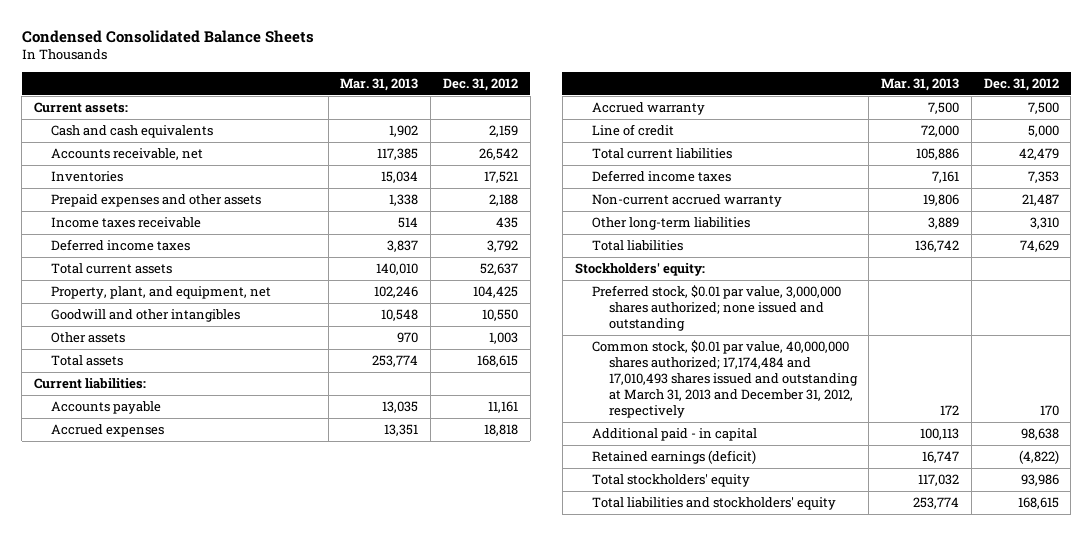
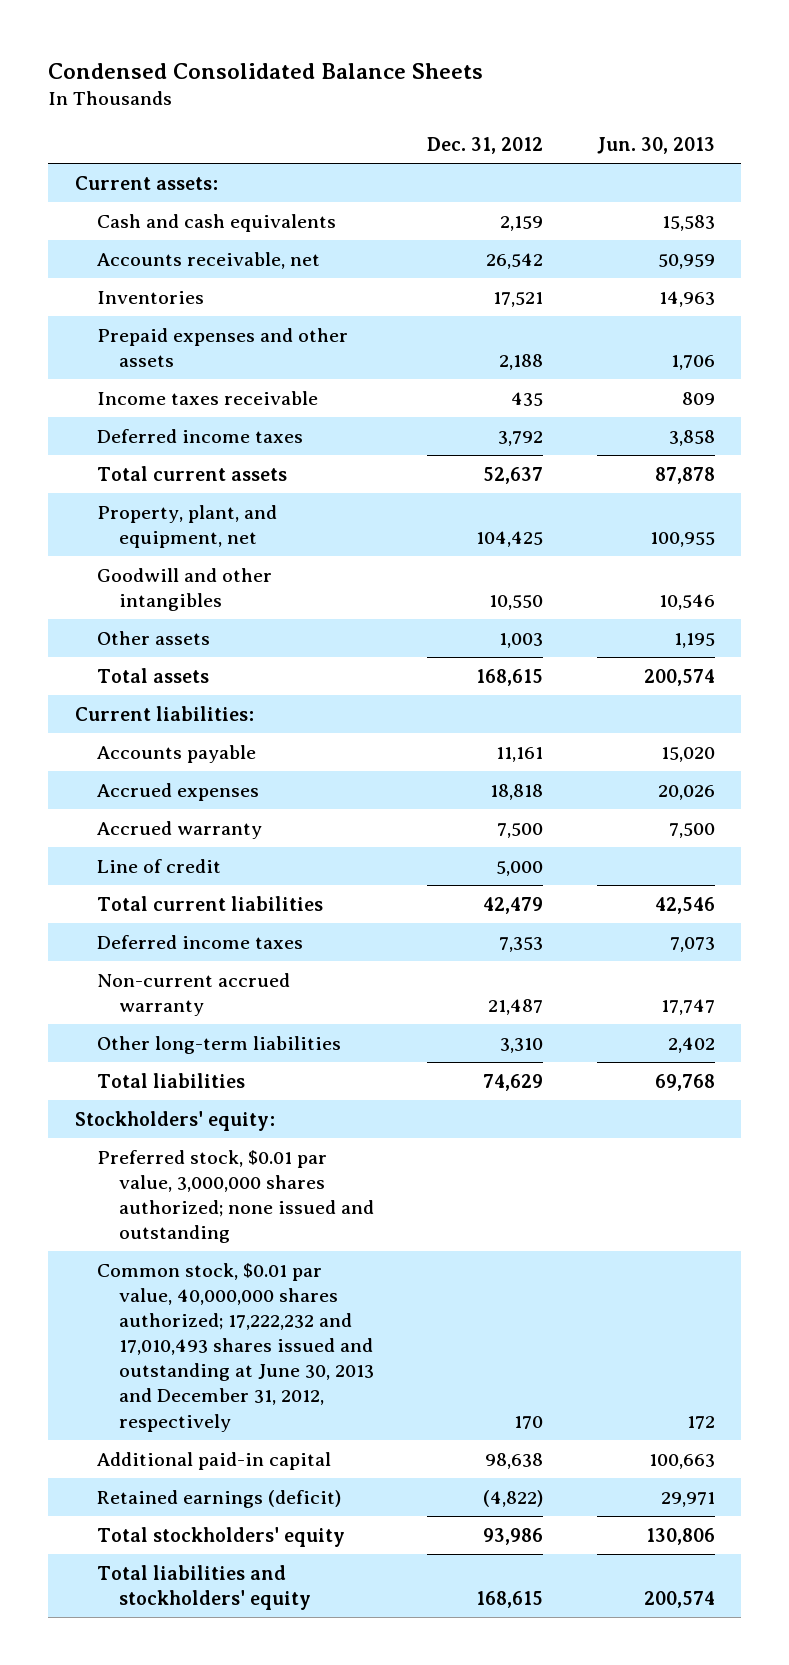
[340,77,419,91] Mar. 31, 2013 -> none
none -> [596,136,715,154] Jun. 30, 2013
[591,340,858,419] Common stock, $0.01 par value, 40,000,000 shares authorized; 17,174,484 and 17,010,493 shares issued and outstanding at March 31, 2013 and December 31, 2012, respectively -> [96,1262,375,1432] Common stock, $0.01 par value, 40,000,000 shares authorized; 17,222,232 and 17,010,493 shares issued and outstanding at June 30, 2013 and December 31, 2012, respectively
[591,428,757,442] Additional paid - in capital -> [96,1451,331,1470] Additional paid-in capital

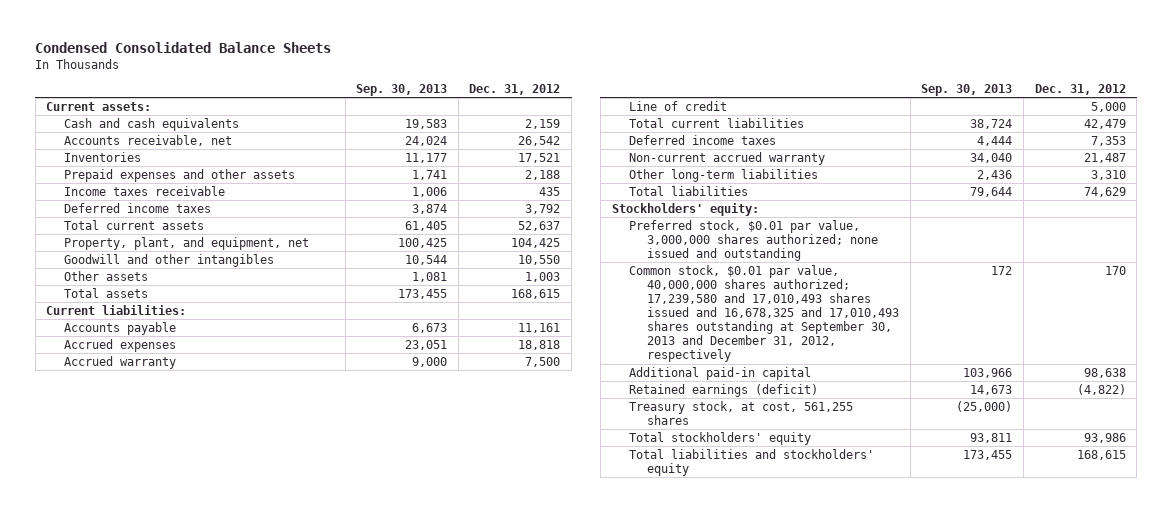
[596,136,715,154] Jun. 30, 2013 -> none
none -> [356,84,448,97] Sep. 30, 2013
[96,1262,375,1432] Common stock, $0.01 par value, 40,000,000 shares authorized; 17,222,232 and 17,010,493 shares issued and outstanding at June 30, 2013 and December 31, 2012, respectively -> [629,264,900,363] Common stock, $0.01 par value, 40,000,000 shares authorized; 17,239,580 and 17,010,493 shares issued and 16,678,325 and 17,010,493 shares outstanding at September 30, 2013 and December 31, 2012, respectively
none -> [629,400,854,425] Treasury stock, at cost, 561,255 shares

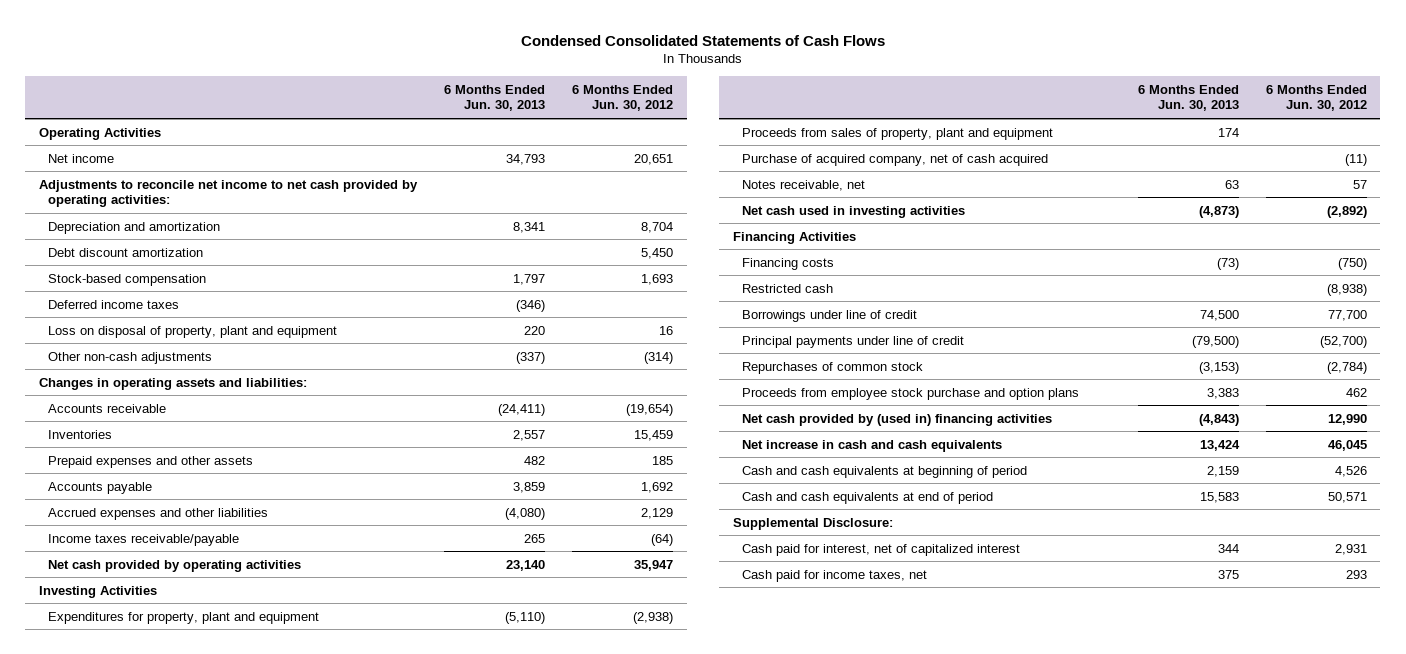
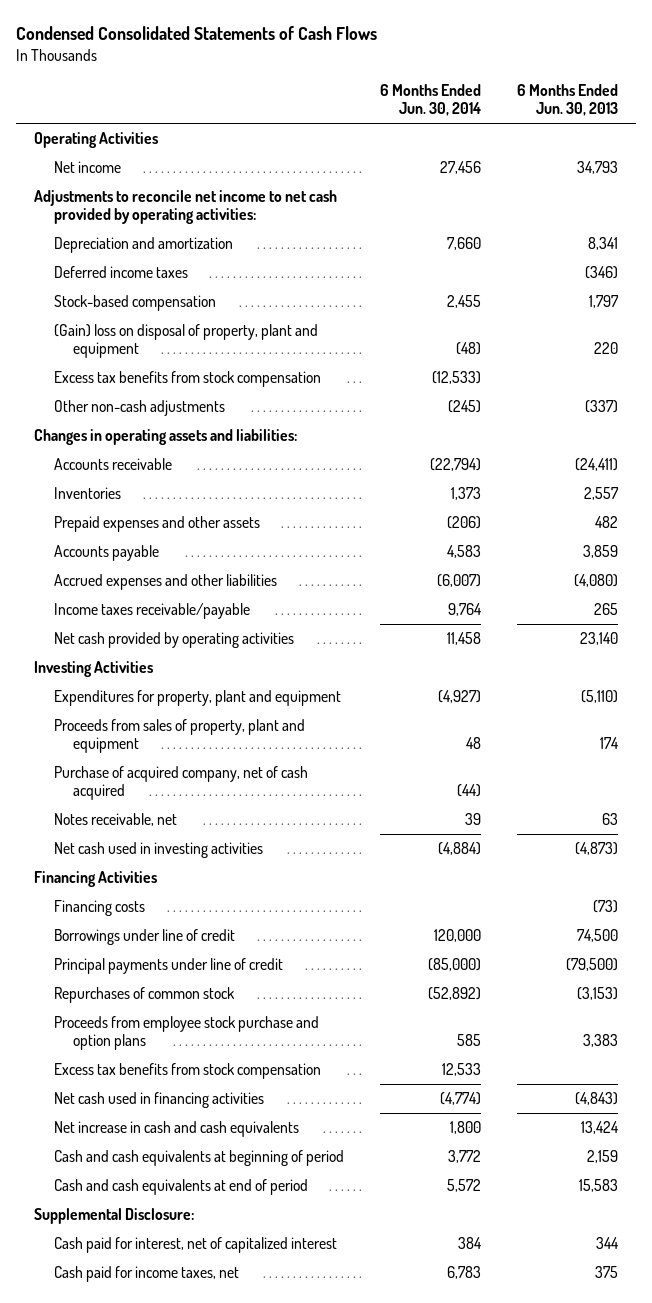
[572,84,674,112] 6 Months Ended Jun. 30, 2012 -> none
none -> [379,84,481,117] 6 Months Ended Jun. 30, 2014
[48,247,204,257] Debt discount amortization -> none
[48,273,207,286] Stock-based compensation -> [53,295,216,312] Stock-based compensation
[48,325,338,338] Loss on disposal of property, plant and equipment -> [53,324,318,359] (Gain) loss on disposal of property, plant and equipment
none -> [53,371,321,388] Excess tax benefits from stock compensation
[741,283,833,293] Restricted cash -> none
none -> [53,1063,321,1080] Excess tax benefits from stock compensation
[741,413,1052,426] Net cash provided by (used in) financing activities -> [53,1092,264,1109] Net cash used in financing activities

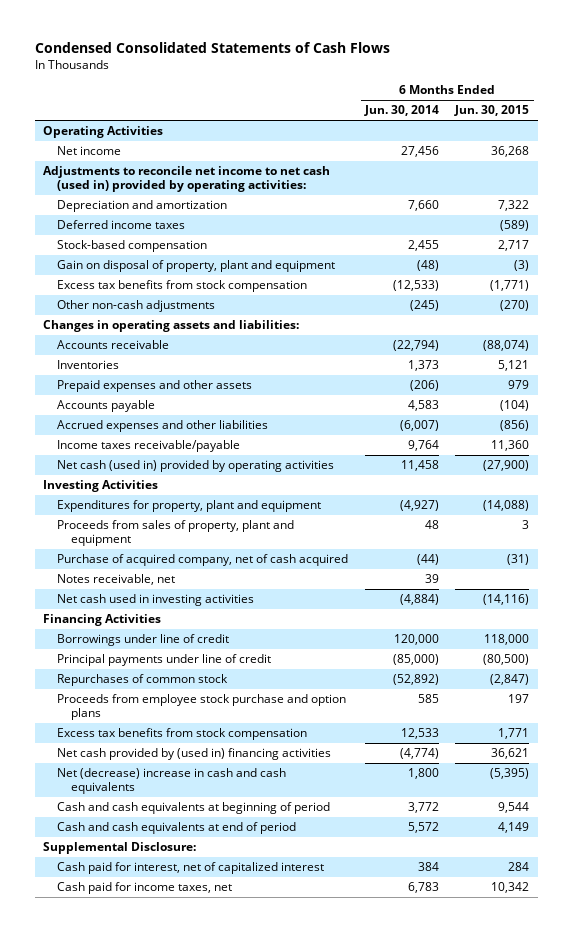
[516,84,618,117] 6 Months Ended Jun. 30, 2013 -> none
none -> [454,105,530,117] Jun. 30, 2015
[33,190,337,225] Adjustments to reconcile net income to net cash provided by operating activities: -> [43,166,331,193] Adjustments to reconcile net income to net cash (used in) provided by operating activities:
[53,324,318,359] (Gain) loss on disposal of property, plant and equipment -> [57,260,336,273] Gain on disposal of property, plant and equipment
[53,632,294,649] Net cash provided by operating activities -> [57,460,335,473] Net cash (used in) provided by operating activities
[53,900,145,917] Financing costs -> none
[53,1092,264,1109] Net cash used in financing activities -> [57,748,332,761] Net cash provided by (used in) financing activities
[53,1121,299,1138] Net increase in cash and cash equivalents -> [57,768,287,795] Net (decrease) increase in cash and cash equivalents

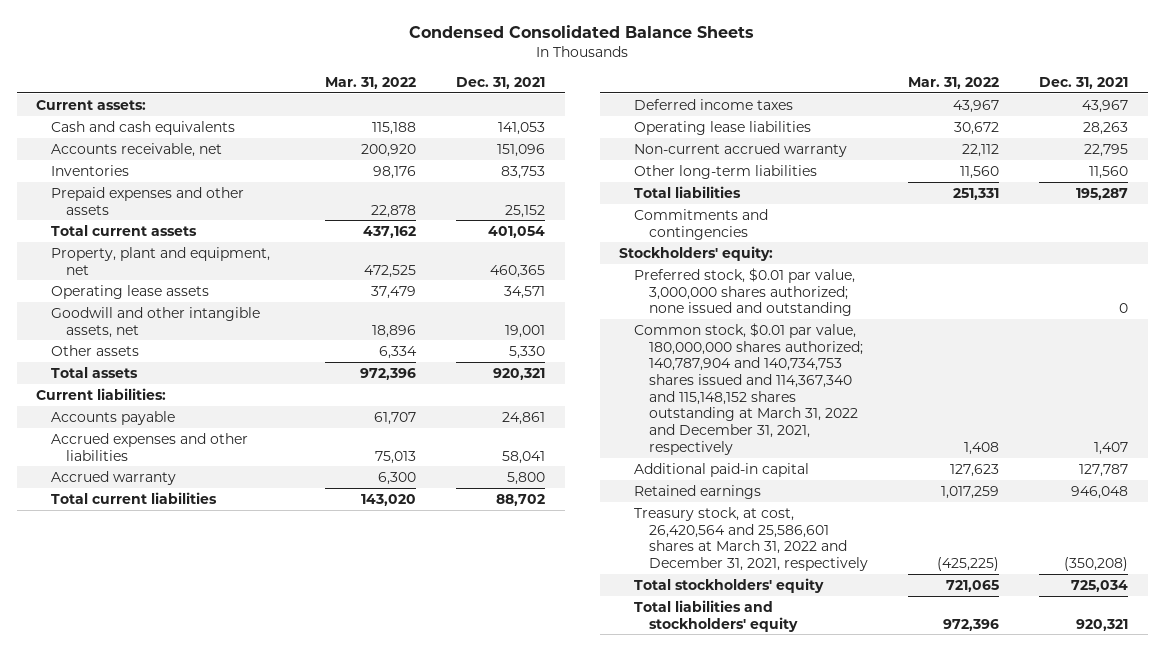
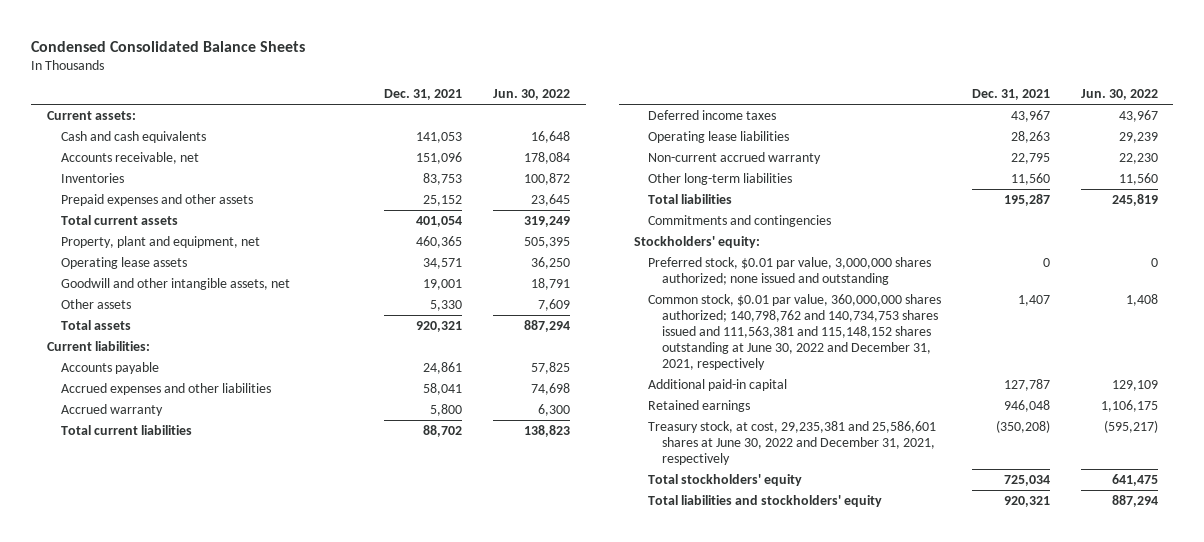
[324,76,416,89] Mar. 31, 2022 -> none
none -> [493,89,571,101] Jun. 30, 2022
[634,322,863,455] Common stock, $0.01 par value, 180,000,000 shares authorized; 140,787,904 and 140,734,753 shares issued and 114,367,340 and 115,148,152 shares outstanding at March 31, 2022 and December 31, 2021, respectively -> [648,293,942,370] Common stock, $0.01 par value, 360,000,000 shares authorized; 140,798,762 and 140,734,753 shares issued and 111,563,381 and 115,148,152 shares outstanding at June 30, 2022 and December 31, 2021, respectively
[634,506,868,572] Treasury stock, at cost, 26,420,564 and 25,586,601 shares at March 31, 2022 and December 31, 2021, respectively -> [648,420,937,465] Treasury stock, at cost, 29,235,381 and 25,586,601 shares at June 30, 2022 and December 31, 2021, respectively

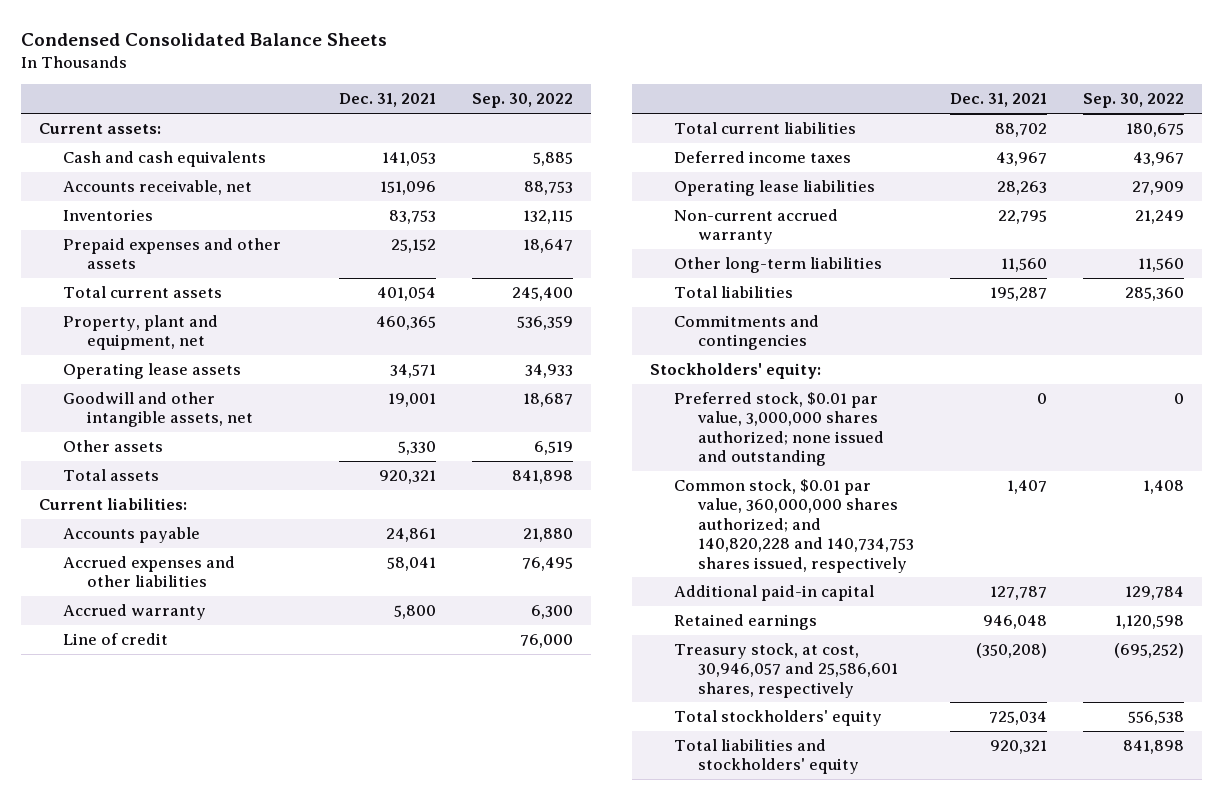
[493,89,571,101] Jun. 30, 2022 -> none
none -> [471,93,573,109] Sep. 30, 2022
none -> [62,632,168,645] Line of credit
[648,293,942,370] Common stock, $0.01 par value, 360,000,000 shares authorized; 140,798,762 and 140,734,753 shares issued and 111,563,381 and 115,148,152 shares outstanding at June 30, 2022 and December 31, 2021, respectively -> [673,478,915,573] Common stock, $0.01 par value, 360,000,000 shares authorized; and 140,820,228 and 140,734,753 shares issued, respectively
[648,420,937,465] Treasury stock, at cost, 29,235,381 and 25,586,601 shares at June 30, 2022 and December 31, 2021, respectively -> [673,642,899,698] Treasury stock, at cost, 30,946,057 and 25,586,601 shares, respectively

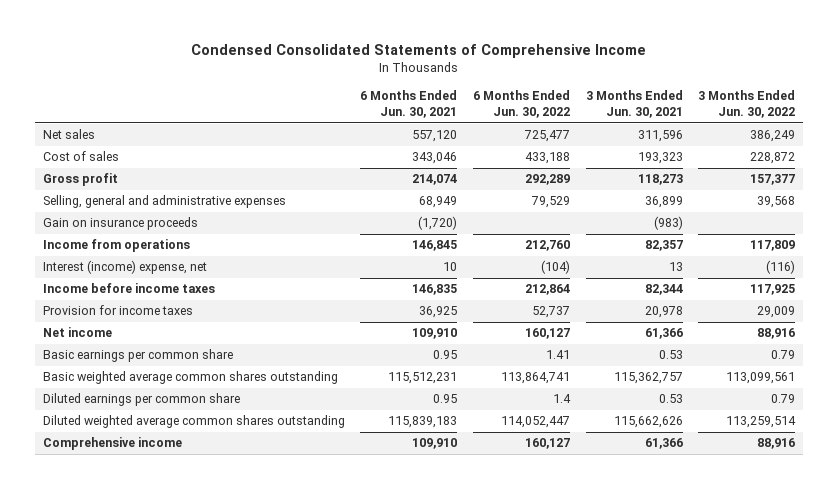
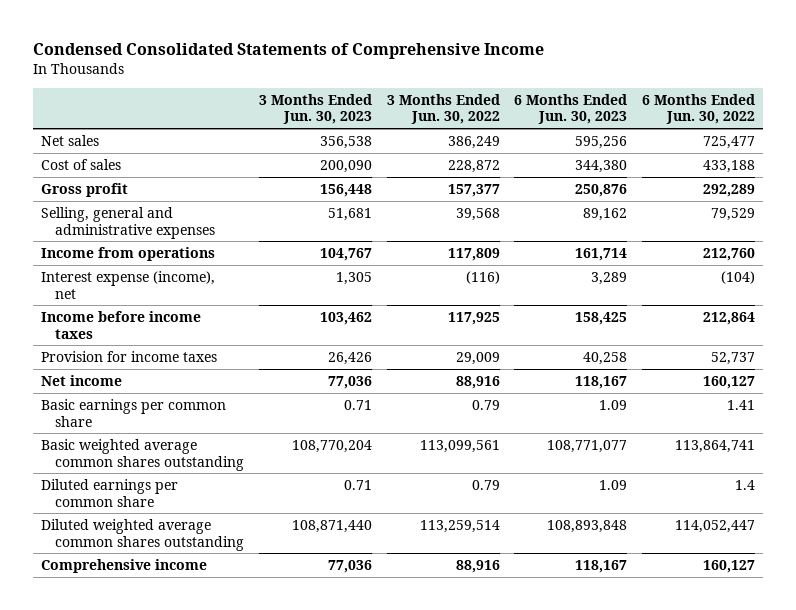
[360,89,458,119] 6 Months Ended Jun. 30, 2021 -> none
[585,89,683,119] 3 Months Ended Jun. 30, 2021 -> none
none -> [259,93,373,125] 3 Months Ended Jun. 30, 2023
none -> [514,93,628,125] 6 Months Ended Jun. 30, 2023
[42,217,198,231] Gain on insurance proceeds -> none
[42,260,207,275] Interest (income) expense, net -> [40,270,215,299] Interest expense (income), net

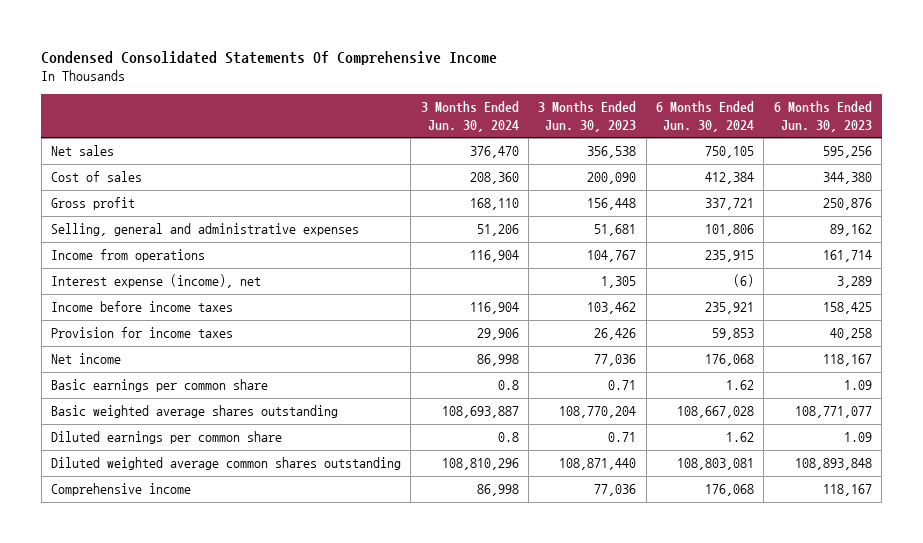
[33,42,545,59] Condensed Consolidated Statements of Comprehensive Income -> [41,51,498,66] Condensed Consolidated Statements Of Comprehensive Income
[386,93,500,125] 3 Months Ended Jun. 30, 2022 -> none
[642,93,756,125] 6 Months Ended Jun. 30, 2022 -> none
none -> [420,101,519,132] 3 Months Ended Jun. 30, 2024
none -> [656,101,755,132] 6 Months Ended Jun. 30, 2024
[40,438,245,471] Basic weighted average common shares outstanding -> [50,405,338,419] Basic weighted average shares outstanding

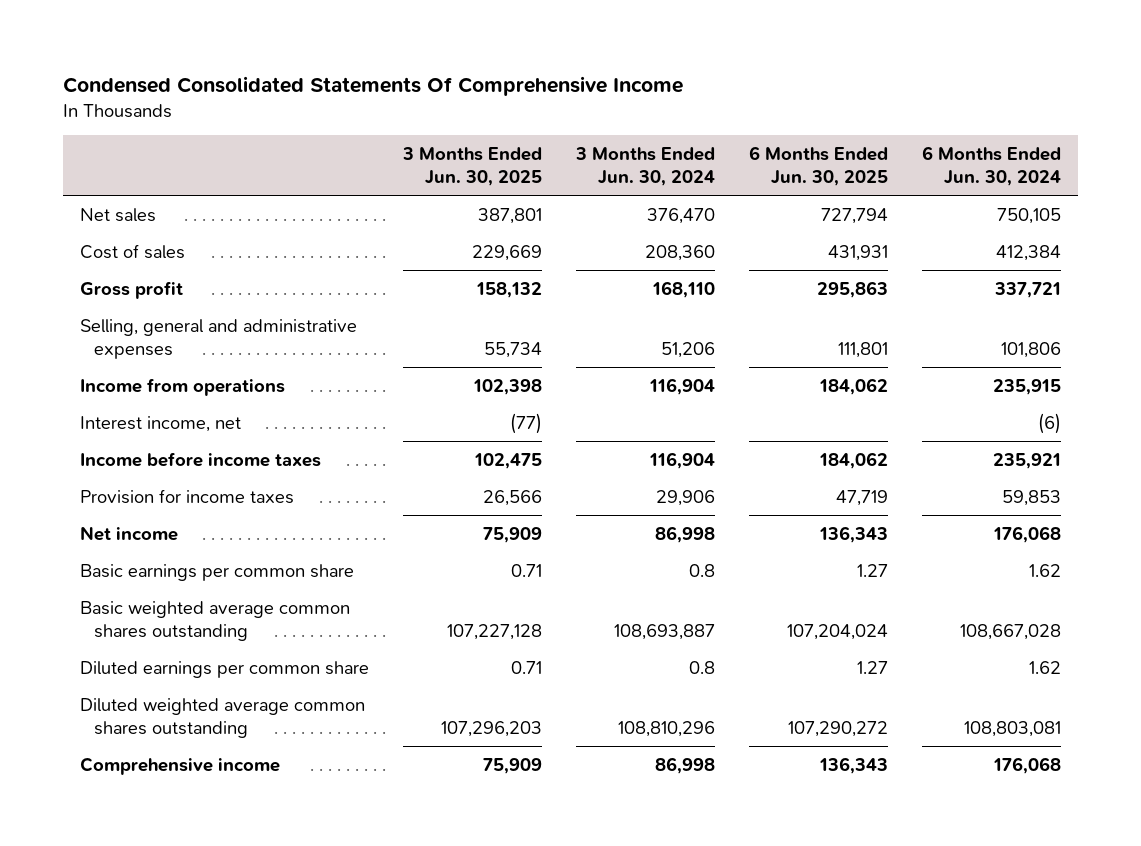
[538,101,637,132] 3 Months Ended Jun. 30, 2023 -> none
[773,101,872,132] 6 Months Ended Jun. 30, 2023 -> none
none -> [402,146,543,187] 3 Months Ended Jun. 30, 2025
none -> [748,145,888,187] 6 Months Ended Jun. 30, 2025
[50,274,261,289] Interest expense (income), net -> [80,415,242,432] Interest income, net
[50,405,338,419] Basic weighted average shares outstanding -> [80,600,351,642] Basic weighted average common shares outstanding

